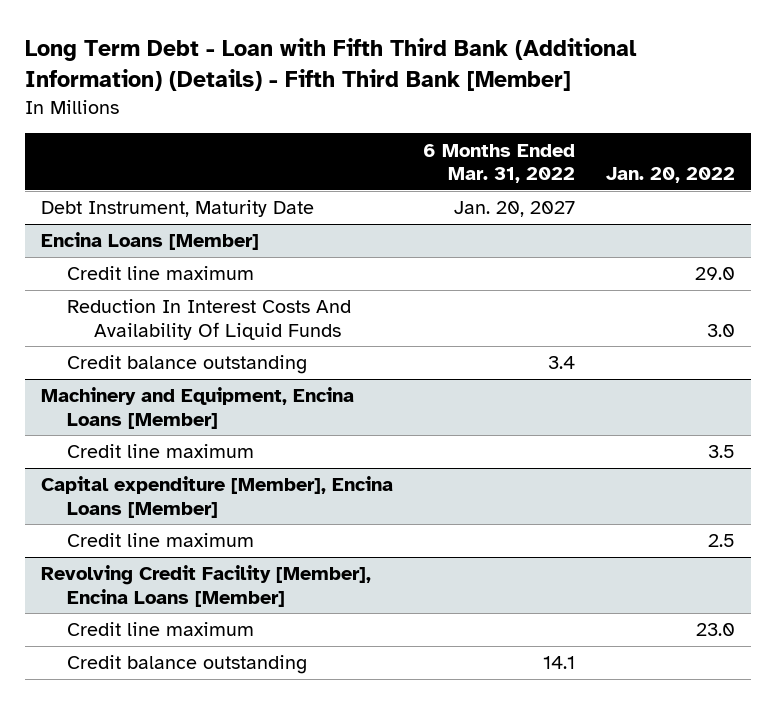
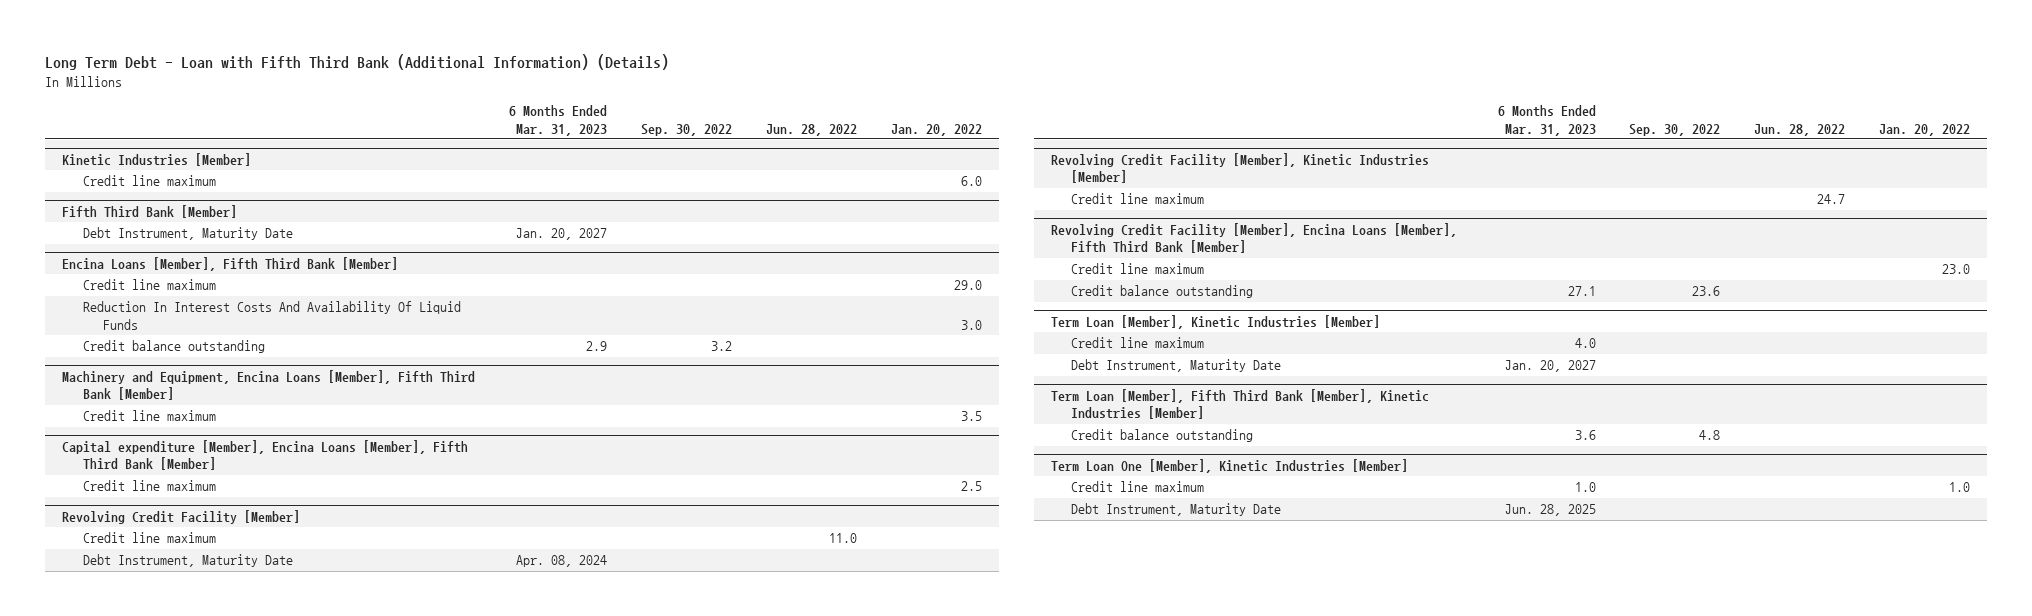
[25,37,638,91] Long Term Debt - Loan with Fifth Third Bank (Additional Information) (Details) - Fifth Third Bank [Member] -> [45,54,670,71] Long Term Debt - Loan with Fifth Third Bank (Additional Information) (Details)
[423,143,576,184] 6 Months Ended Mar. 31, 2022 -> none
none -> [509,105,608,136] 6 Months Ended Mar. 31, 2023
none -> [641,123,733,136] Sep. 30, 2022
none -> [765,123,857,136] Jun. 28, 2022
[40,200,314,218] Debt Instrument, Maturity Date -> none
none -> [62,152,252,166] Kinetic Industries [Member]
none -> [82,175,216,187] Credit line maximum
none -> [62,204,238,218] Fifth Third Bank [Member]
none -> [82,227,293,241] Debt Instrument, Maturity Date
[40,232,259,251] Encina Loans [Member] -> [62,256,399,271] Encina Loans [Member], Fifth Third Bank [Member]
[40,387,354,429] Machinery and Equipment, Encina Loans [Member] -> [62,369,476,401] Machinery and Equipment, Encina Loans [Member], Fifth Third Bank [Member]
[40,476,393,518] Capital expenditure [Member], Encina Loans [Member] -> [62,439,469,471] Capital expenditure [Member], Encina Loans [Member], Fifth Third Bank [Member]
none -> [62,509,301,524] Revolving Credit Facility [Member]
none -> [82,532,216,544] Credit line maximum
none -> [82,554,293,568] Debt Instrument, Maturity Date
none -> [1050,152,1429,184] Revolving Credit Facility [Member], Kinetic Industries [Member]
none -> [1071,193,1205,205] Credit line maximum
[40,565,371,607] Revolving Credit Facility [Member], Encina Loans [Member] -> [1050,222,1457,254] Revolving Credit Facility [Member], Encina Loans [Member], Fifth Third Bank [Member]
none -> [1050,314,1380,329] Term Loan [Member], Kinetic Industries [Member]
none -> [1071,337,1205,349] Credit line maximum
none -> [1071,359,1282,373] Debt Instrument, Maturity Date
none -> [1050,388,1429,420] Term Loan [Member], Fifth Third Bank [Member], Kinetic Industries [Member]
none -> [1071,429,1254,443] Credit balance outstanding
none -> [1050,458,1408,473] Term Loan One [Member], Kinetic Industries [Member]
none -> [1071,481,1205,493] Credit line maximum
none -> [1071,503,1282,517] Debt Instrument, Maturity Date

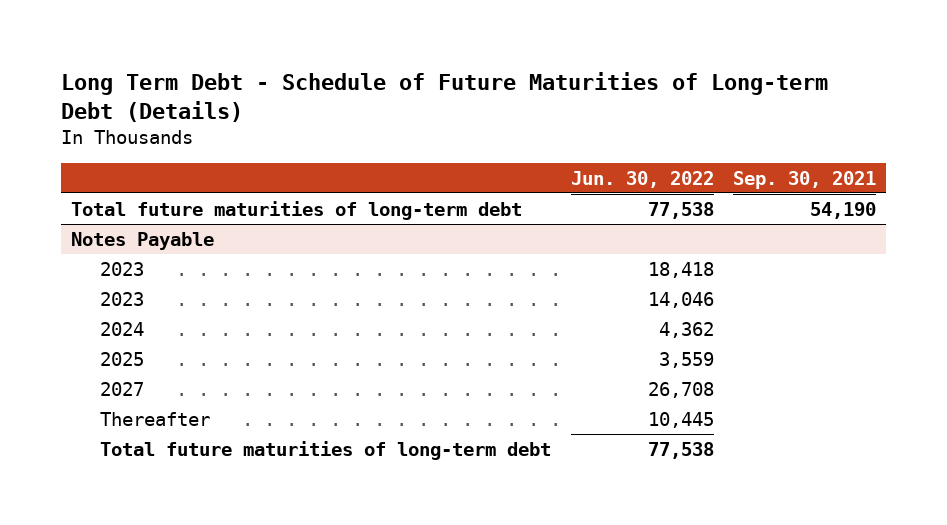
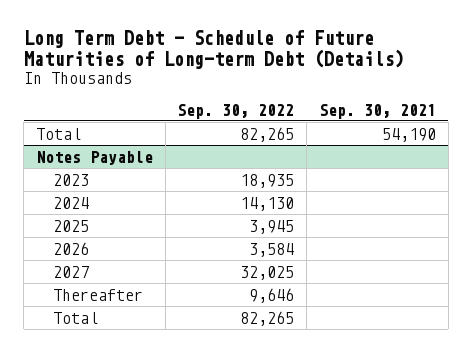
[570,170,714,188] Jun. 30, 2022 -> none
none -> [177,103,295,119] Sep. 30, 2022
[70,200,522,220] Total future maturities of long-term debt -> [35,127,81,140] Total
[100,291,145,306] 2023 -> none
none -> [53,241,90,255] 2026
[100,440,552,460] Total future maturities of long-term debt -> [53,311,99,324] Total

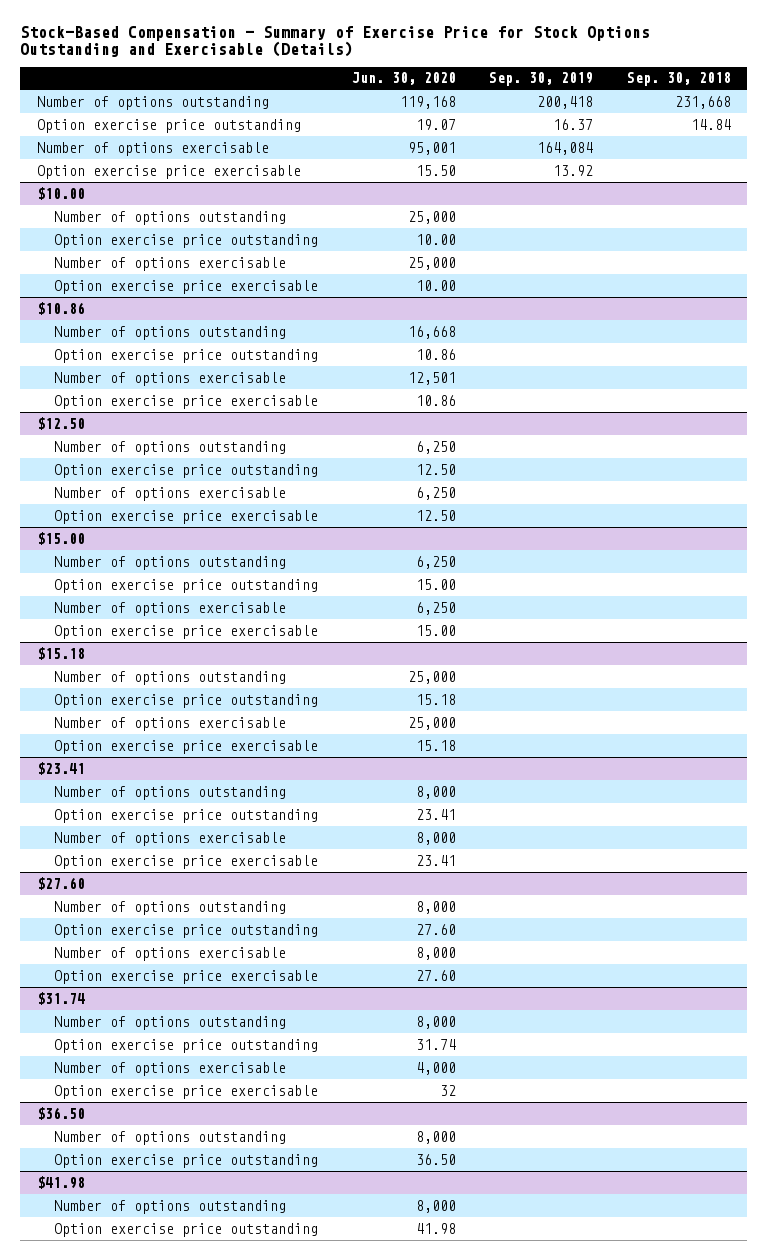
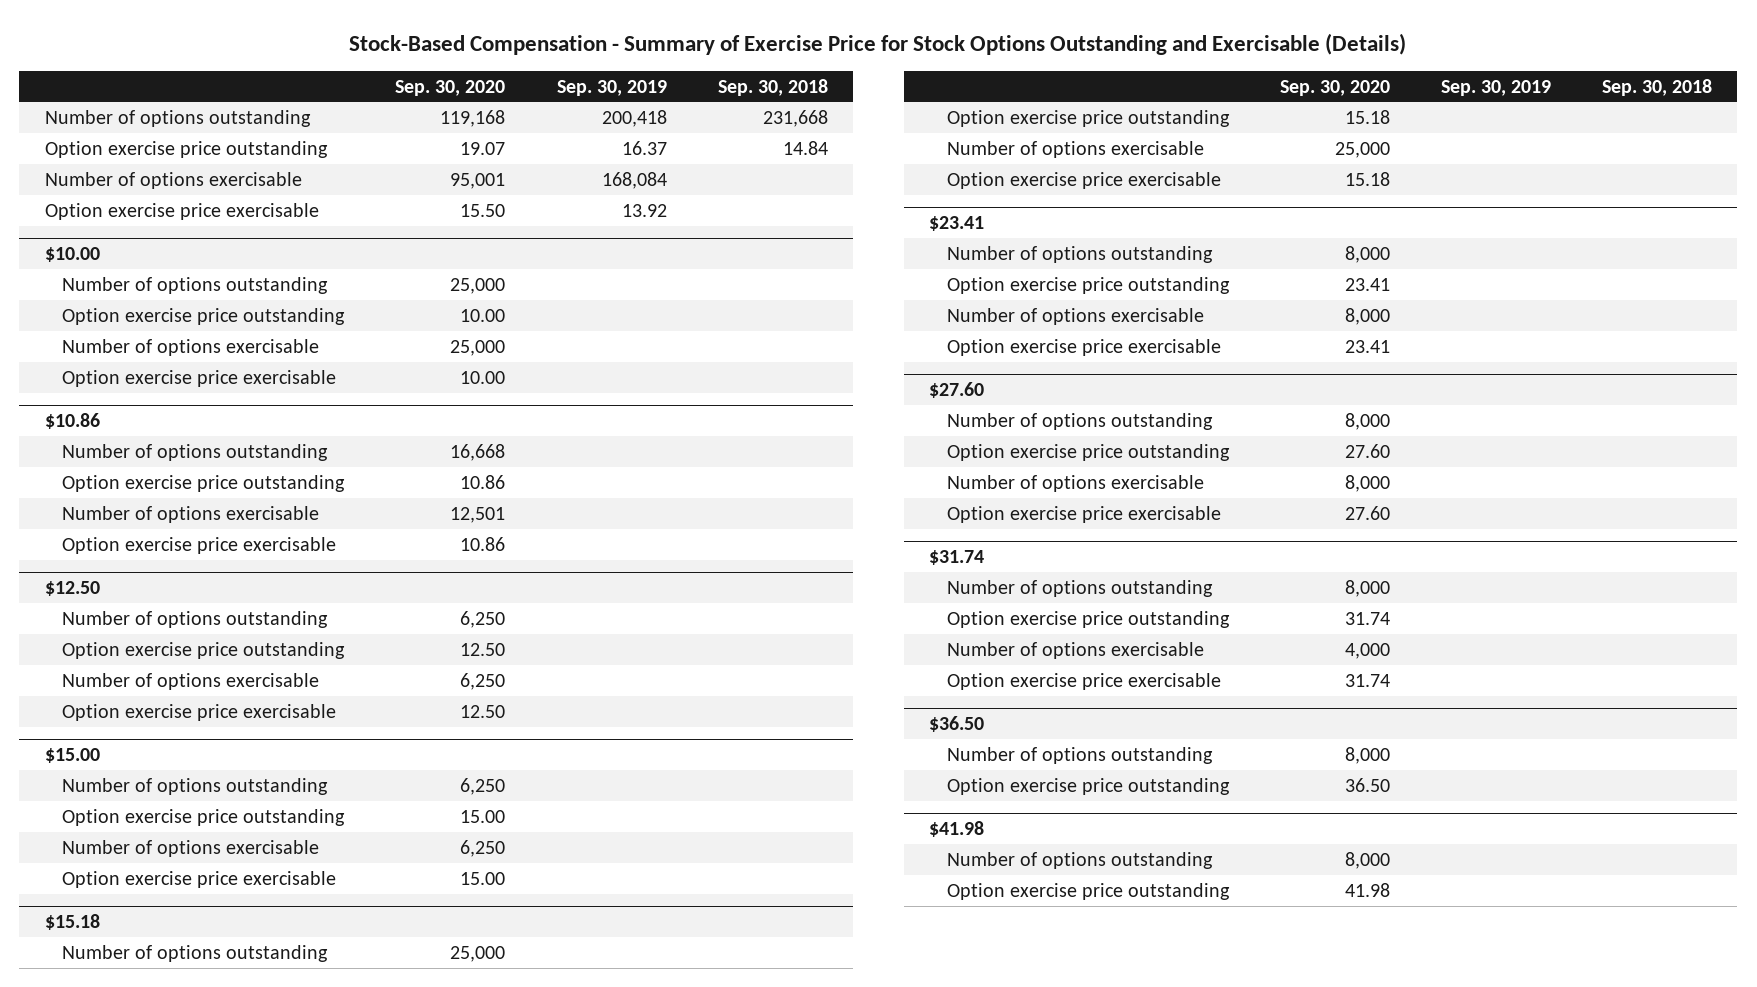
[351,72,456,86] Jun. 30, 2020 -> none
none -> [395,79,506,96] Sep. 30, 2020
[537,141,594,155] 164,084 -> [601,171,667,189] 168,084

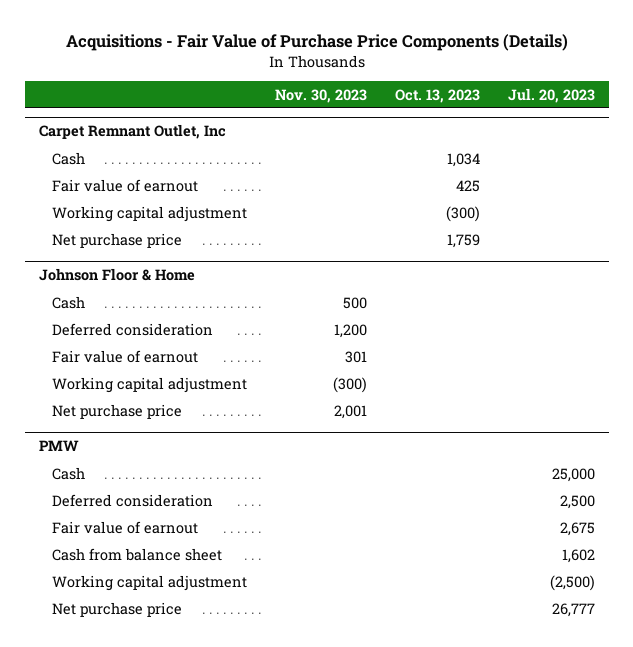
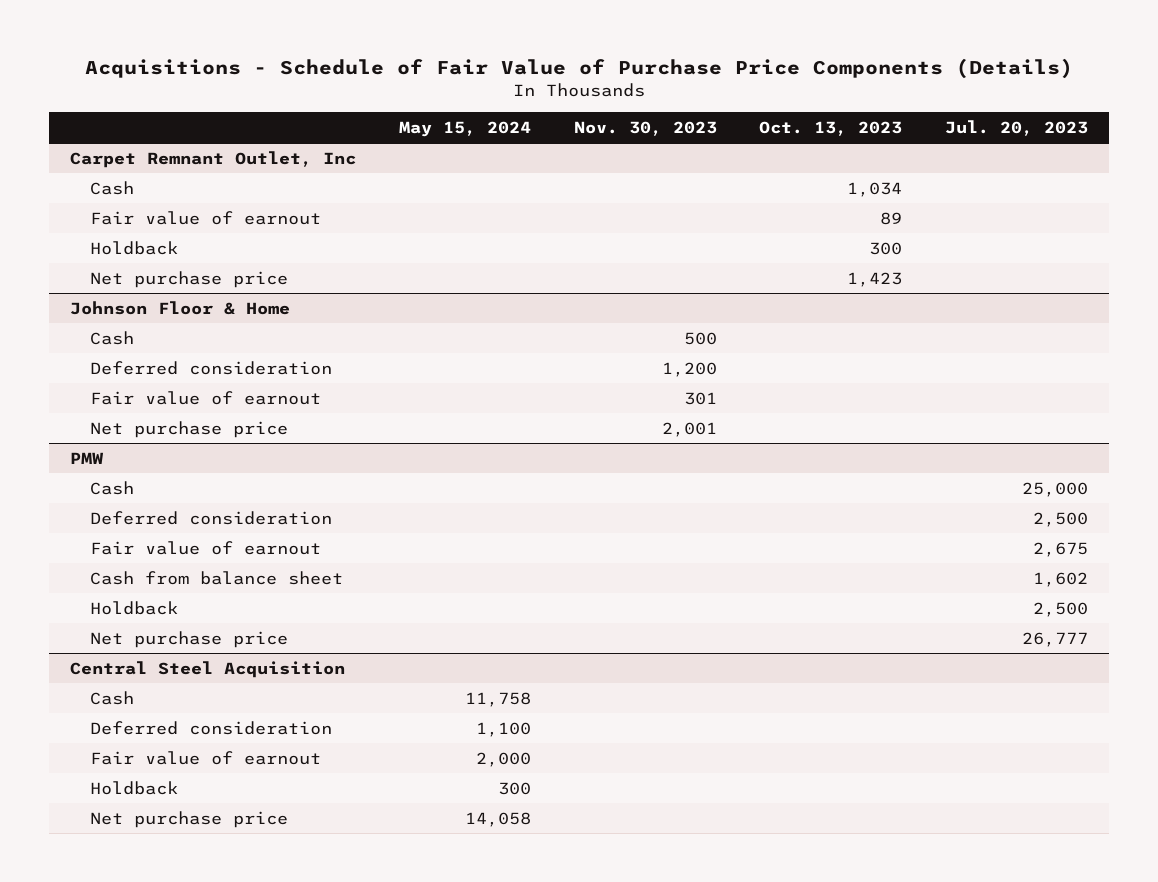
[65,34,568,52] Acquisitions - Fair Value of Purchase Price Components (Details) -> [85,58,1074,80] Acquisitions - Schedule of Fair Value of Purchase Price Components (Details)
none -> [398,120,531,137] May 15, 2024
[52,205,248,222] Working capital adjustment -> none
[455,179,480,192] 425 -> [880,211,903,225] 89
none -> [90,240,179,255] Holdback
[446,233,480,248] 1,759 -> [847,271,903,287] 1,423
[52,376,248,393] Working capital adjustment -> none
[52,574,248,591] Working capital adjustment -> none
none -> [90,600,179,615] Holdback
none -> [70,660,346,678] Central Steel Acquisition
none -> [90,690,135,705] Cash
none -> [90,720,333,735] Deferred consideration
none -> [90,750,322,765] Fair value of earnout
none -> [90,780,179,795] Holdback
none -> [90,810,289,828] Net purchase price

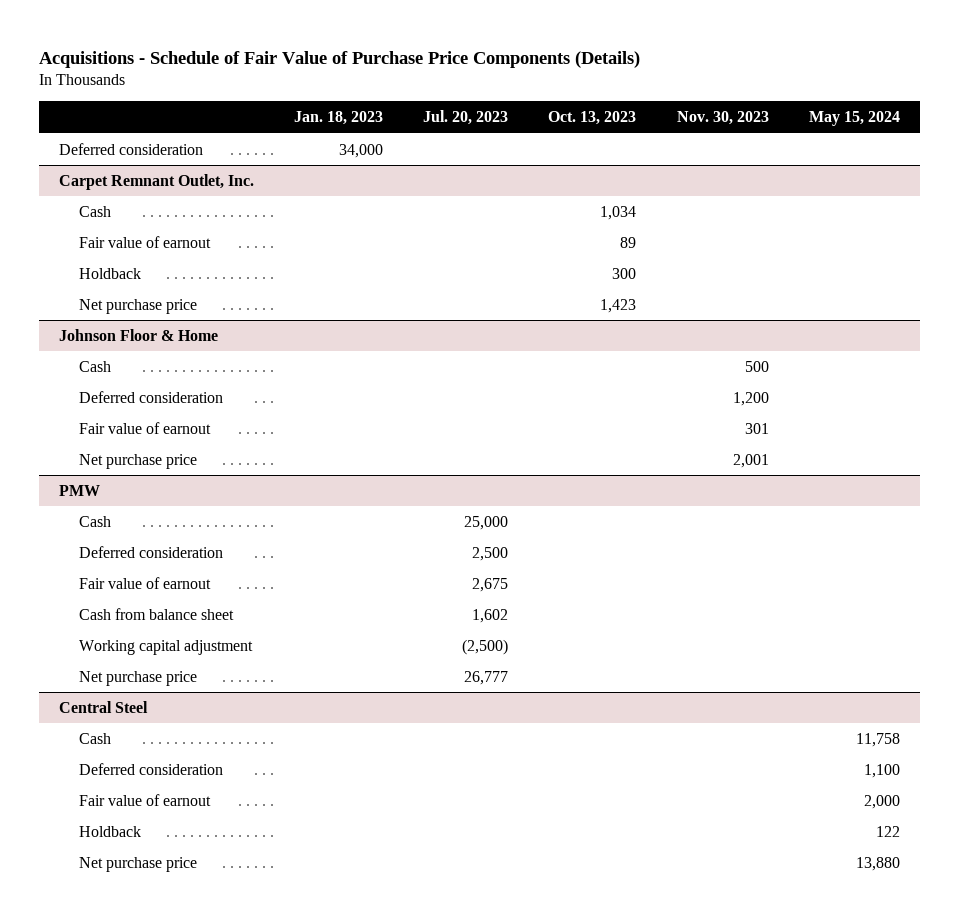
none -> [293,111,383,126] Jan. 18, 2023
none -> [58,142,203,155] Deferred consideration
[70,150,357,168] Carpet Remnant Outlet, Inc -> [58,173,254,190] Carpet Remnant Outlet, Inc.
[90,600,179,615] Holdback -> none
none -> [79,639,254,655] Working capital adjustment
[70,660,346,678] Central Steel Acquisition -> [58,700,148,713] Central Steel
[497,781,531,795] 300 -> [875,825,900,837] 122
[464,811,531,827] 14,058 -> [855,856,900,871] 13,880

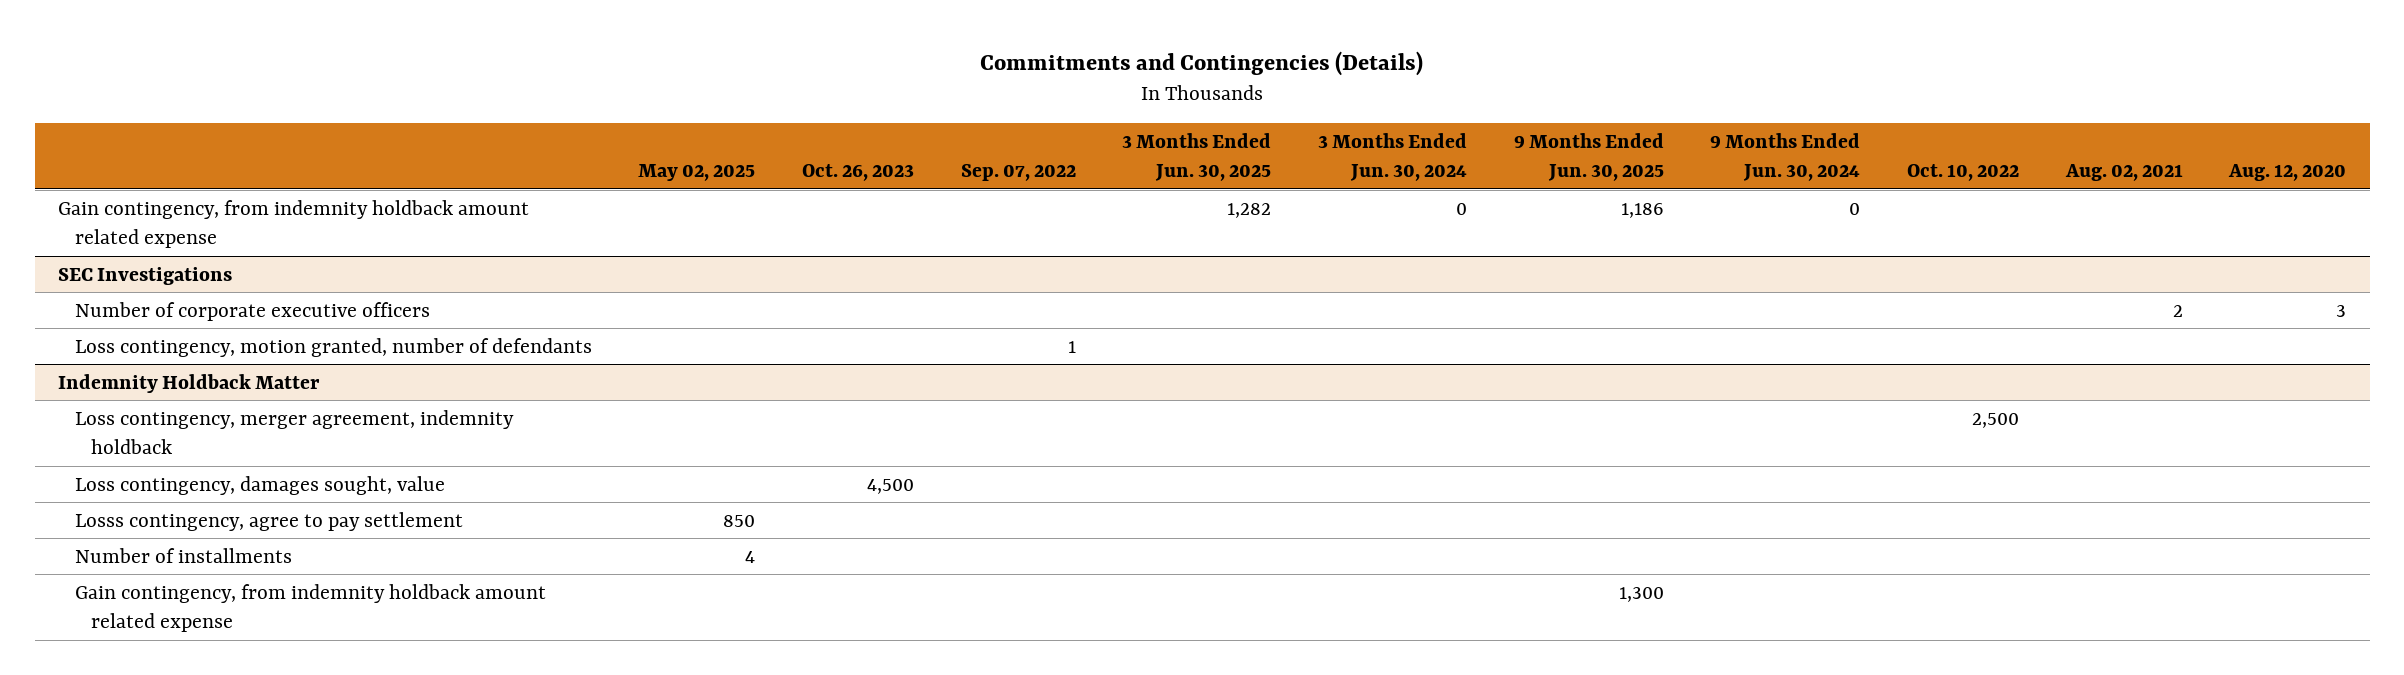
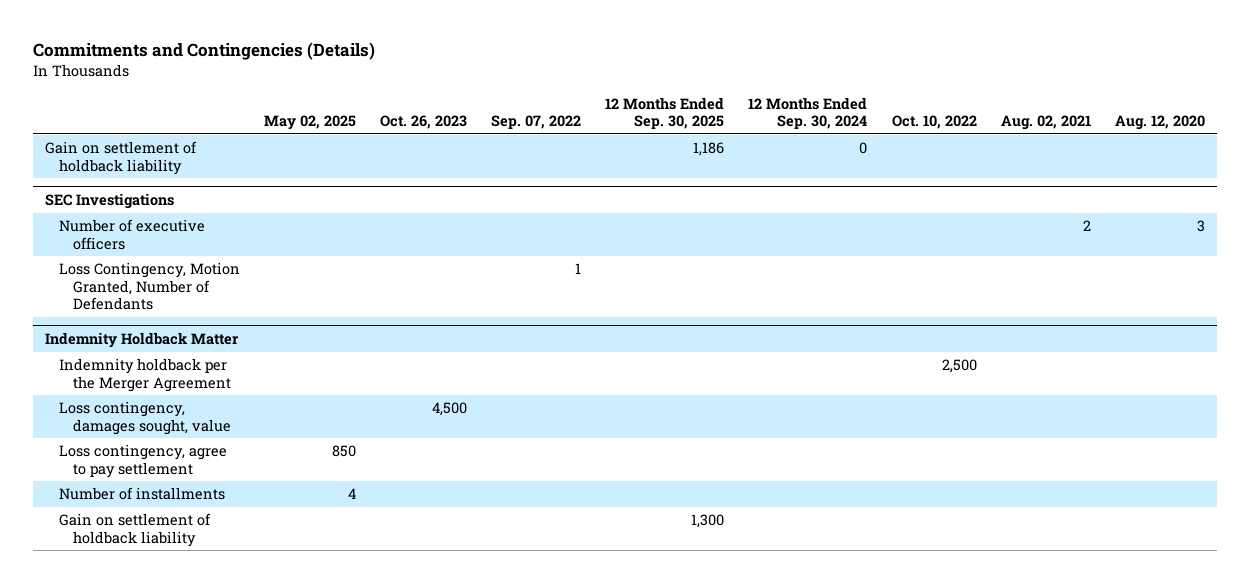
[1122,132,1272,181] 3 Months Ended Jun. 30, 2025 -> none
[1317,132,1467,181] 3 Months Ended Jun. 30, 2024 -> none
[1513,132,1664,181] 9 Months Ended Jun. 30, 2025 -> none
[1710,132,1861,181] 9 Months Ended Jun. 30, 2024 -> none
none -> [605,96,725,130] 12 Months Ended Sep. 30, 2025
none -> [748,96,868,130] 12 Months Ended Sep. 30, 2024
[58,199,530,248] Gain contingency, from indemnity holdback amount related expense -> [44,141,197,175] Gain on settlement of holdback liability
[74,301,430,321] Number of corporate executive officers -> [58,219,205,250] Number of executive officers
[74,337,592,357] Loss contingency, motion granted, number of defendants -> [58,262,240,311] Loss Contingency, Motion Granted, Number of Defendants
[74,409,514,454] Loss contingency, merger agreement, indemnity holdback -> [58,358,231,392] Indemnity holdback per the Merger Agreement
[74,511,463,531] Losss contingency, agree to pay settlement -> [58,444,227,478] Loss contingency, agree to pay settlement
[74,583,546,632] Gain contingency, from indemnity holdback amount related expense -> [58,513,211,547] Gain on settlement of holdback liability

